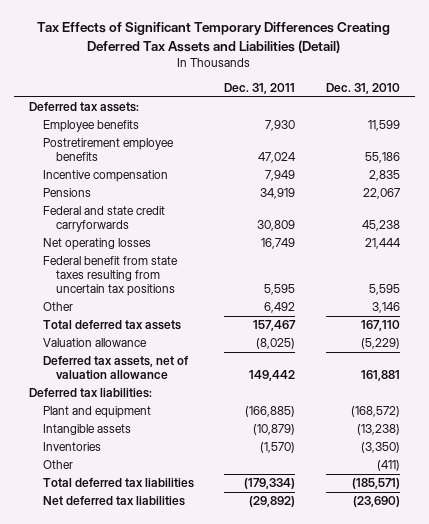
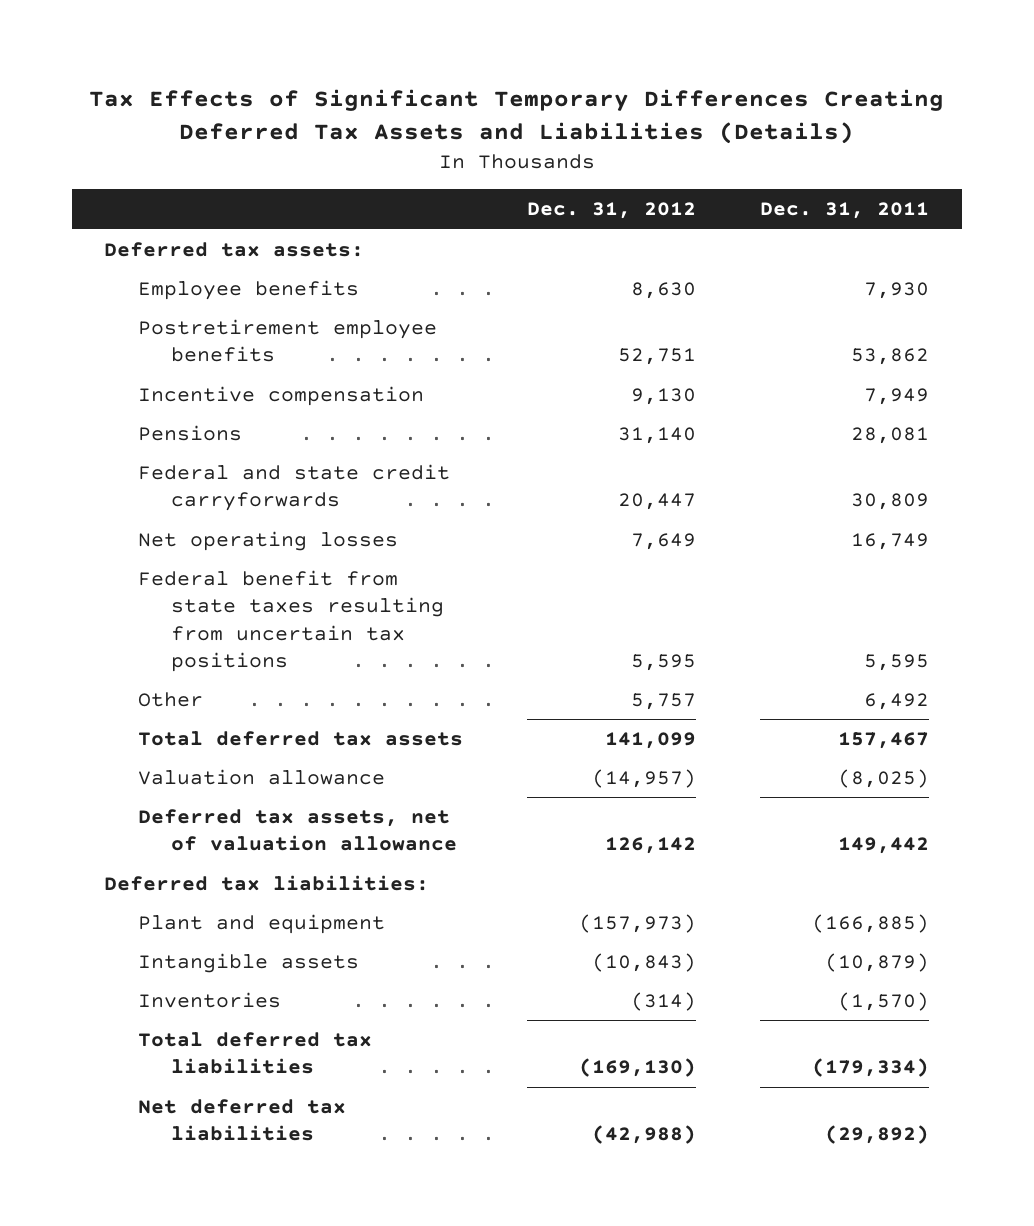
[37,22,391,53] Tax Effects of Significant Temporary Differences Creating Deferred Tax Assets and Liabilities (Detail) -> [88,88,944,145] Tax Effects of Significant Temporary Differences Creating Deferred Tax Assets and Liabilities (Details)
[325,82,400,94] Dec. 31, 2010 -> none
none -> [527,202,697,220] Dec. 31, 2012
[258,152,297,164] 47,024 -> [851,348,930,366] 53,862
[260,188,296,200] 34,919 -> [851,426,930,444] 28,081
[42,460,73,470] Other -> none

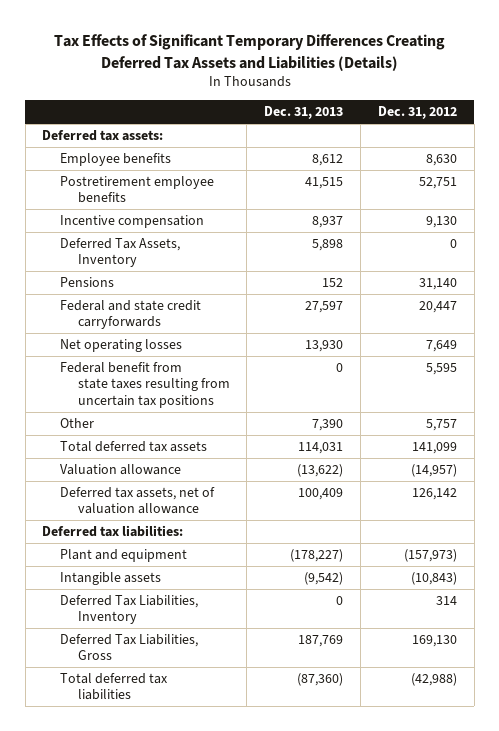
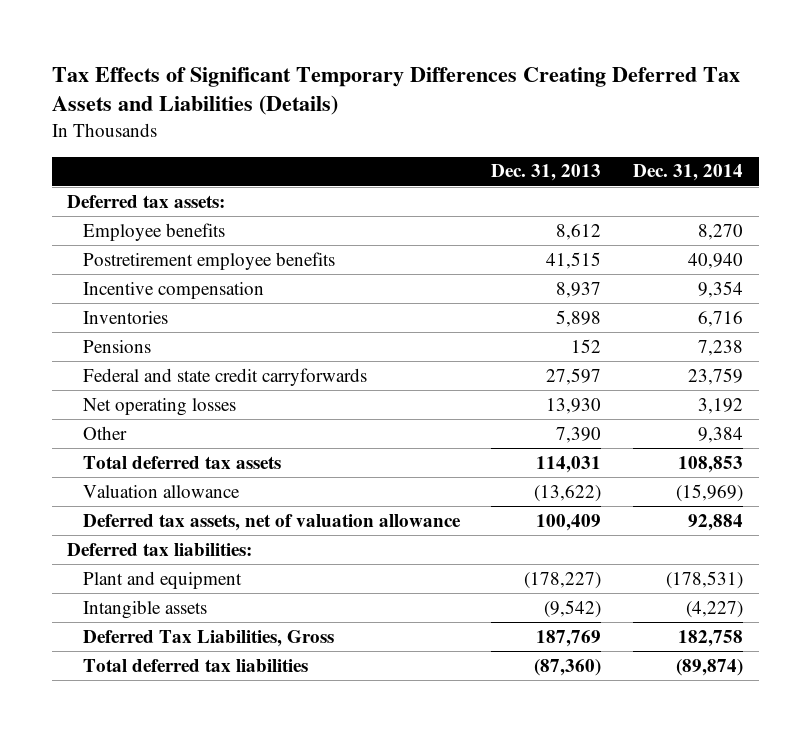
[377,106,457,120] Dec. 31, 2012 -> none
none -> [632,164,743,182] Dec. 31, 2014
[60,237,181,268] Deferred Tax Assets, Inventory -> [82,310,168,324] Inventories
[60,361,230,408] Federal benefit from state taxes resulting from uncertain tax positions -> none
[60,594,199,625] Deferred Tax Liabilities, Inventory -> none

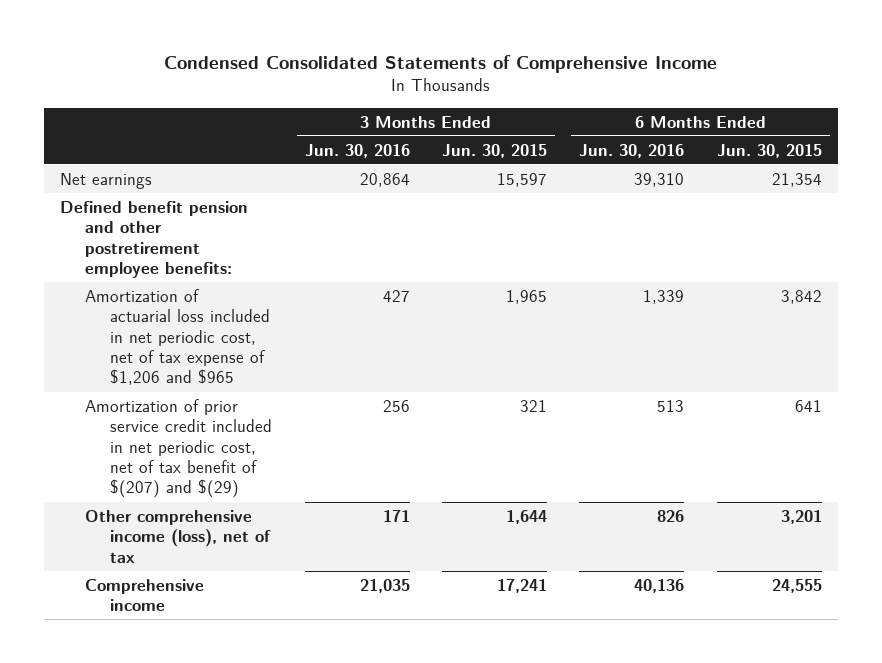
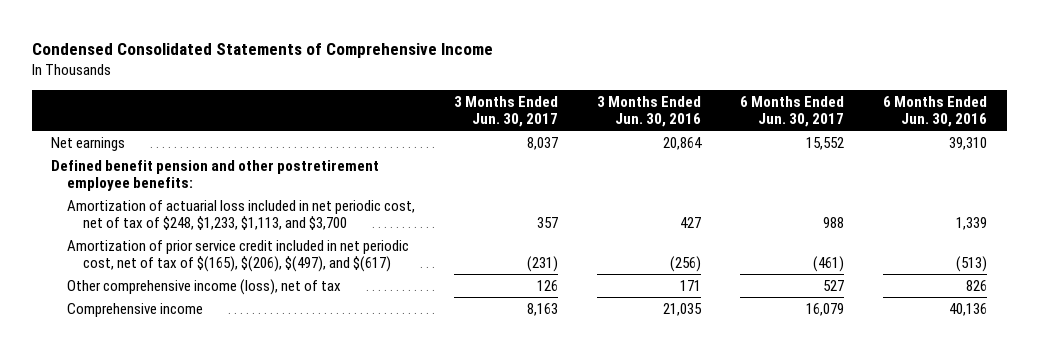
[442,143,548,158] Jun. 30, 2015 -> none
[716,143,822,158] Jun. 30, 2015 -> none
none -> [454,95,559,128] 3 Months Ended Jun. 30, 2017
none -> [740,95,845,128] 6 Months Ended Jun. 30, 2017
[85,288,271,386] Amortization of actuarial loss included in net periodic cost, net of tax expense of $1,206 and $965 -> [67,199,416,231] Amortization of actuarial loss included in net periodic cost, net of tax of $248, $1,233, $1,113, and $3,700
[85,398,273,499] Amortization of prior service credit included in net periodic cost, net of tax benefit of $(207) and $(29) -> [67,239,410,273] Amortization of prior service credit included in net periodic cost, net of tax of $(165), $(206), $(497), and $(617)
[382,399,410,412] 256 -> [670,256,702,273] (256)
[657,399,685,412] 513 -> [956,256,988,273] (513)

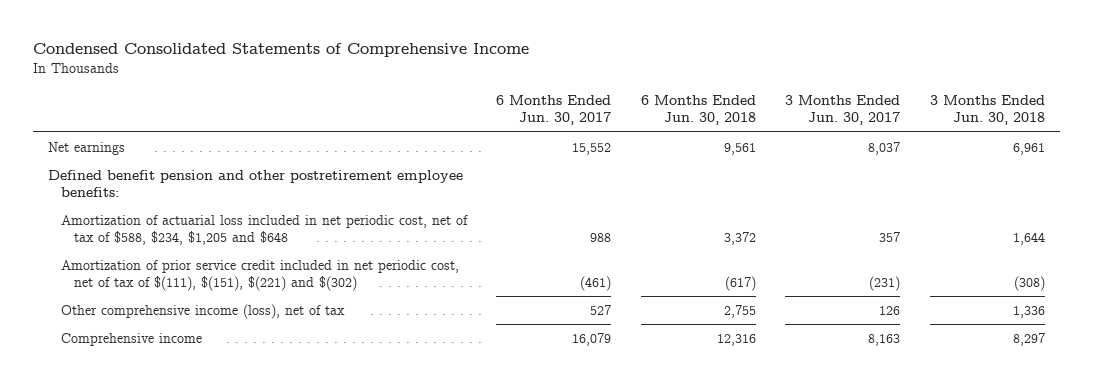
[597,95,702,128] 3 Months Ended Jun. 30, 2016 -> none
[883,95,988,128] 6 Months Ended Jun. 30, 2016 -> none
none -> [640,95,756,126] 6 Months Ended Jun. 30, 2018
none -> [930,95,1046,126] 3 Months Ended Jun. 30, 2018
[67,199,416,231] Amortization of actuarial loss included in net periodic cost, net of tax of $248, $1,233, $1,113, and $3,700 -> [60,214,468,246] Amortization of actuarial loss included in net periodic cost, net of tax of $588, $234, $1,205 and $648
[67,239,410,273] Amortization of prior service credit included in net periodic cost, net of tax of $(165), $(206), $(497), and $(617) -> [60,259,459,292] Amortization of prior service credit included in net periodic cost, net of tax of $(111), $(151), $(221) and $(302)

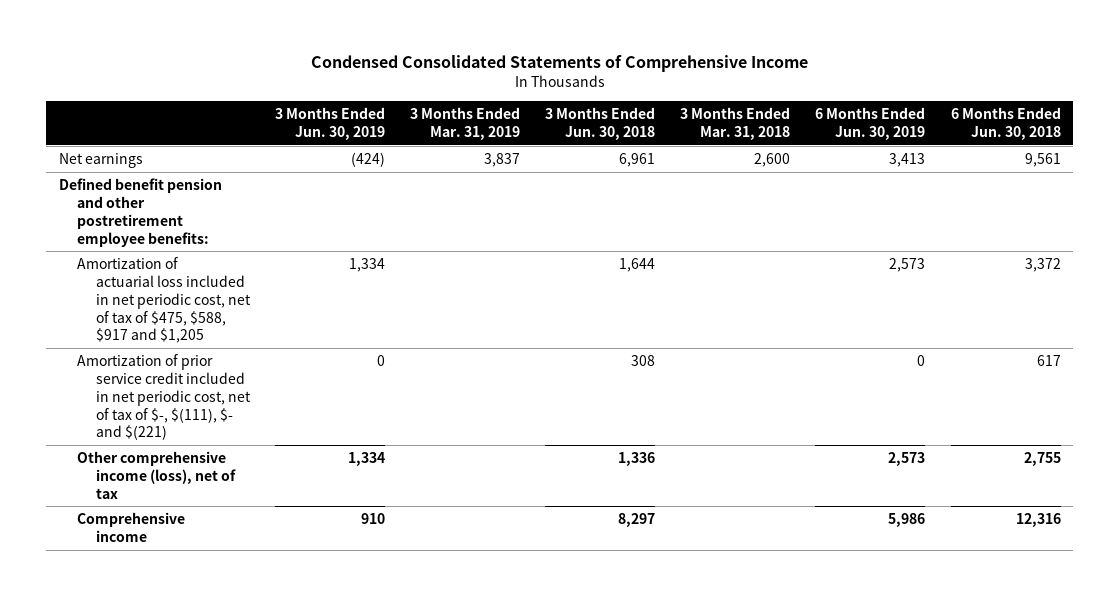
[496,95,612,126] 6 Months Ended Jun. 30, 2017 -> none
[785,95,901,126] 3 Months Ended Jun. 30, 2017 -> none
none -> [274,107,385,140] 3 Months Ended Jun. 30, 2019
none -> [410,107,521,140] 3 Months Ended Mar. 31, 2019
none -> [680,107,791,140] 3 Months Ended Mar. 31, 2018
none -> [815,107,926,140] 6 Months Ended Jun. 30, 2019
[60,214,468,246] Amortization of actuarial loss included in net periodic cost, net of tax of $588, $234, $1,205 and $648 -> [77,257,251,344] Amortization of actuarial loss included in net periodic cost, net of tax of $475, $588, $917 and $1,205
[60,259,459,292] Amortization of prior service credit included in net periodic cost, net of tax of $(111), $(151), $(221) and $(302) -> [77,354,251,441] Amortization of prior service credit included in net periodic cost, net of tax of $-, $(111), $- and $(221)
[724,276,756,292] (617) -> [1036,355,1061,367] 617
[1014,276,1046,292] (308) -> [631,355,656,367] 308

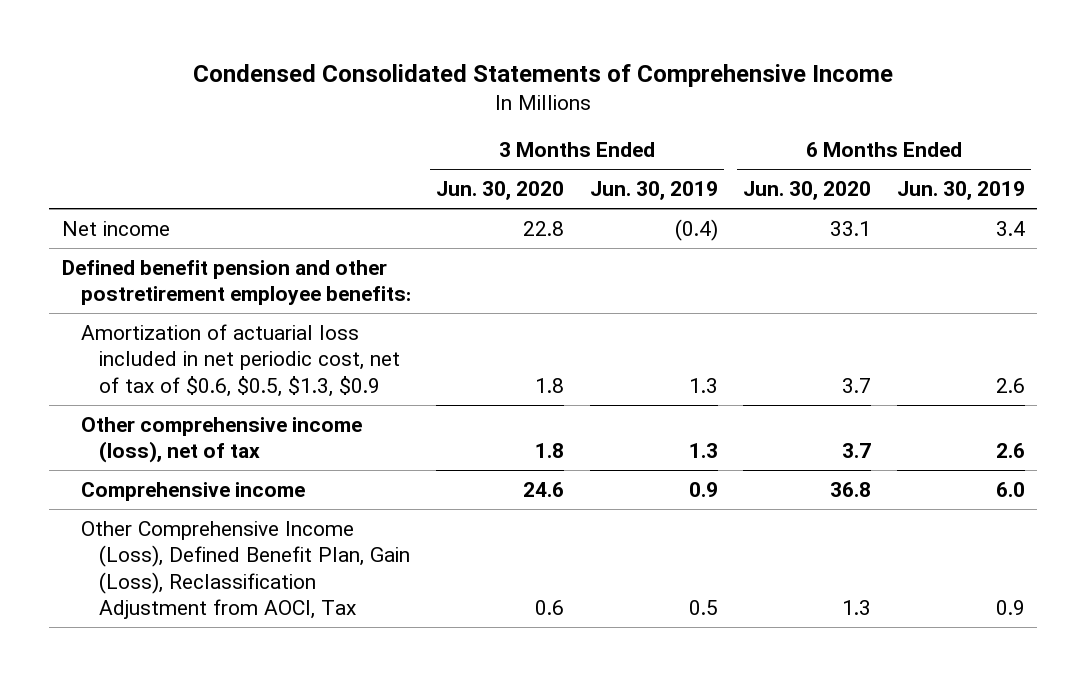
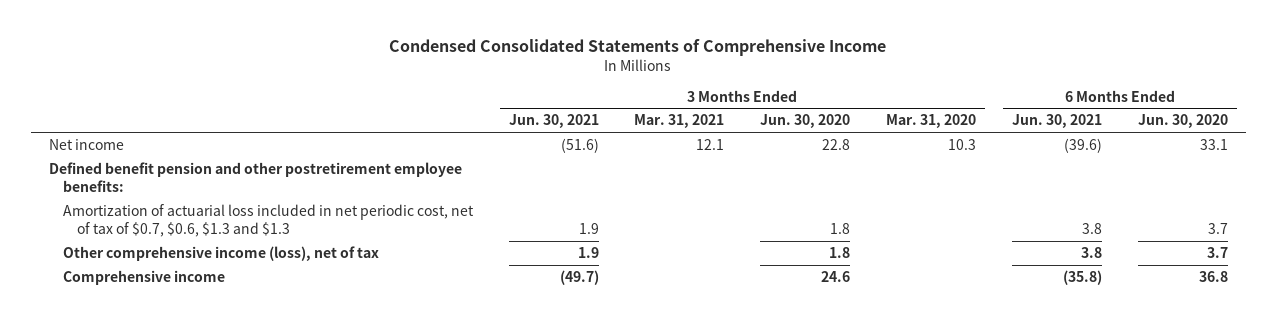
[589,181,718,201] Jun. 30, 2019 -> none
[896,181,1025,201] Jun. 30, 2019 -> none
none -> [508,114,599,129] Jun. 30, 2021
none -> [634,114,725,129] Mar. 31, 2021
none -> [886,114,977,129] Mar. 31, 2020
none -> [1011,114,1102,129] Jun. 30, 2021
[80,323,401,397] Amortization of actuarial loss included in net periodic cost, net of tax of $0.6, $0.5, $1.3, $0.9 -> [62,203,474,237] Amortization of actuarial loss included in net periodic cost, net of tax of $0.7, $0.6, $1.3 and $1.3
[80,520,411,620] Other Comprehensive Income (Loss), Defined Benefit Plan, Gain (Loss), Reclassification Adjustment from AOCI, Tax -> none

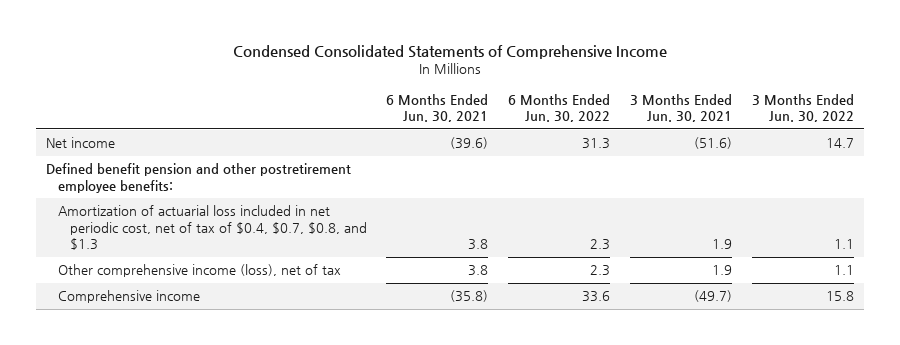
[634,114,725,129] Mar. 31, 2021 -> none
[760,114,851,129] Jun. 30, 2020 -> none
[886,114,977,129] Mar. 31, 2020 -> none
[1137,114,1228,129] Jun. 30, 2020 -> none
none -> [508,93,611,123] 6 Months Ended Jun. 30, 2022
none -> [751,93,854,123] 3 Months Ended Jun. 30, 2022
[62,203,474,237] Amortization of actuarial loss included in net periodic cost, net of tax of $0.7, $0.6, $1.3 and $1.3 -> [57,205,367,251] Amortization of actuarial loss included in net periodic cost, net of tax of $0.4, $0.7, $0.8, and $1.3

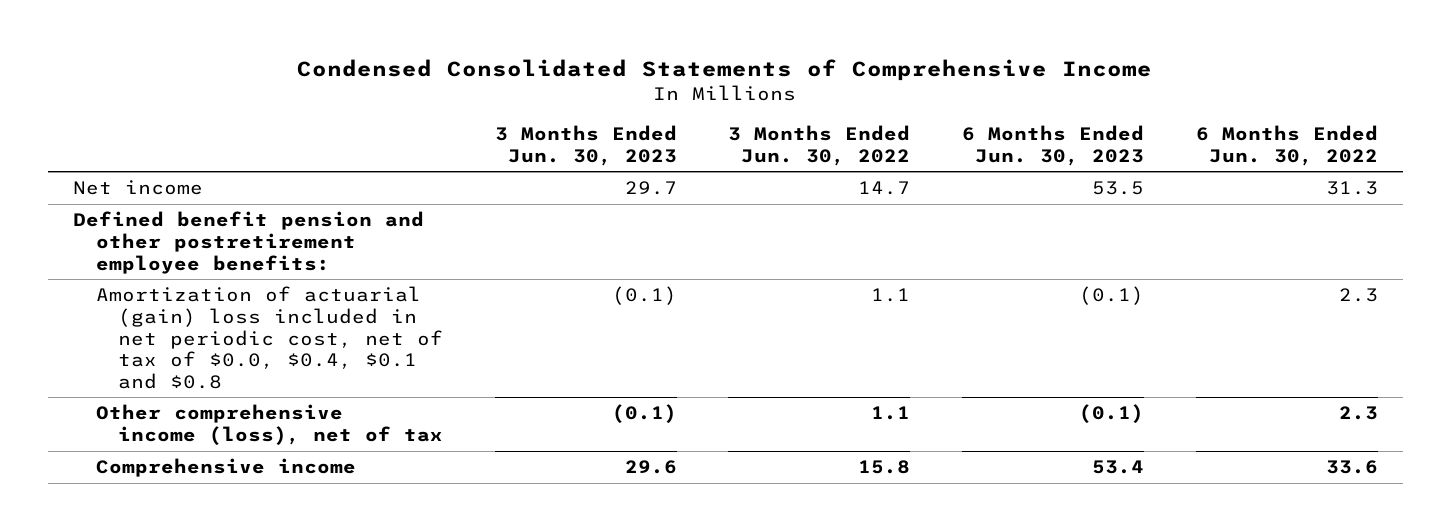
[386,93,489,123] 6 Months Ended Jun. 30, 2021 -> none
[630,93,733,123] 3 Months Ended Jun. 30, 2021 -> none
none -> [494,125,677,166] 3 Months Ended Jun. 30, 2023
none -> [961,125,1144,166] 6 Months Ended Jun. 30, 2023
[57,205,367,251] Amortization of actuarial loss included in net periodic cost, net of tax of $0.4, $0.7, $0.8, and $1.3 -> [95,286,443,389] Amortization of actuarial (gain) loss included in net periodic cost, net of tax of $0.0, $0.4, $0.1 and $0.8

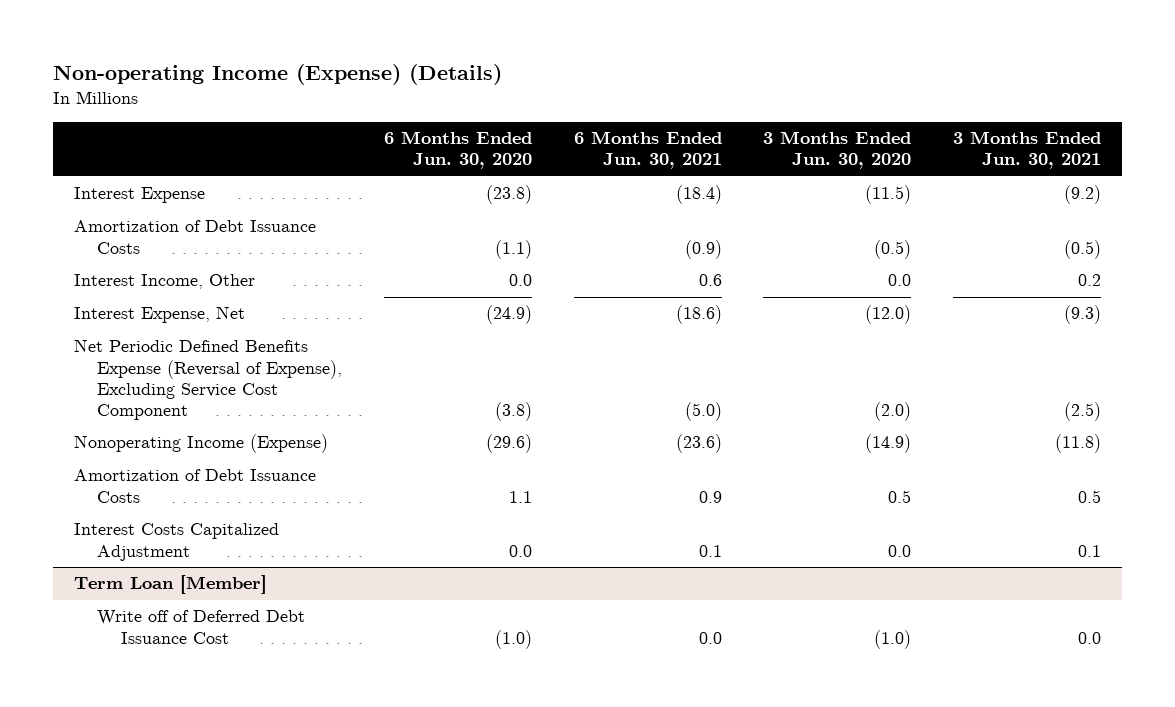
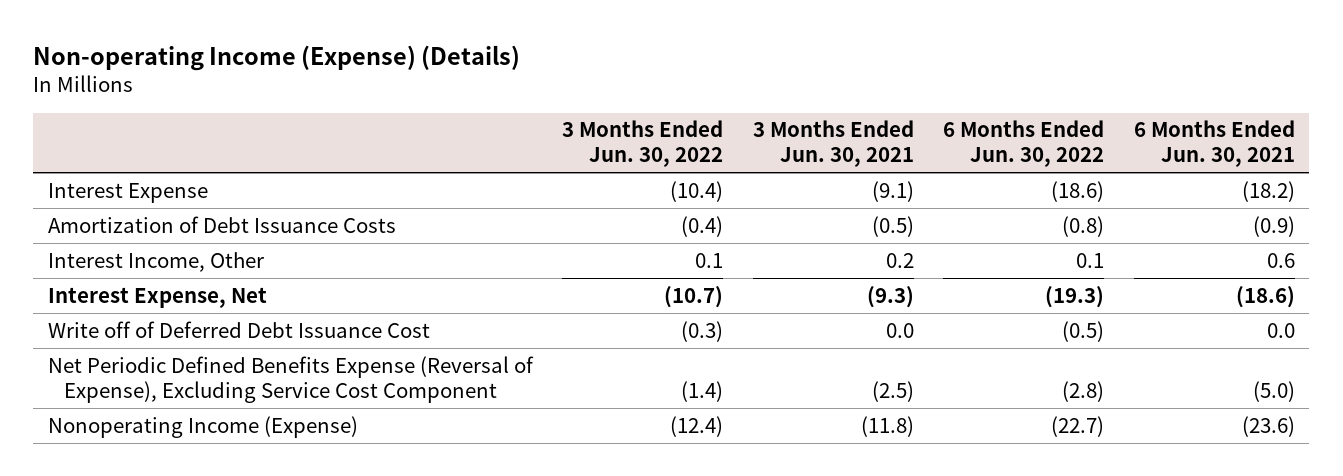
[383,131,532,170] 6 Months Ended Jun. 30, 2020 -> none
[763,131,912,170] 3 Months Ended Jun. 30, 2020 -> none
none -> [562,120,724,168] 3 Months Ended Jun. 30, 2022
none -> [943,120,1105,168] 6 Months Ended Jun. 30, 2022
[675,185,722,205] (18.4) -> [1241,180,1295,202] (18.2)
[1064,185,1102,205] (9.2) -> [871,180,914,202] (9.1)
none -> [48,320,431,338] Write off of Deferred Debt Issuance Cost
[73,469,316,503] Amortization of Debt Issuance Costs -> none
[73,523,279,561] Interest Costs Capitalized Adjustment -> none
[73,575,267,595] Term Loan [Member] -> none
[97,610,306,644] Write off of Deferred Debt Issuance Cost -> none

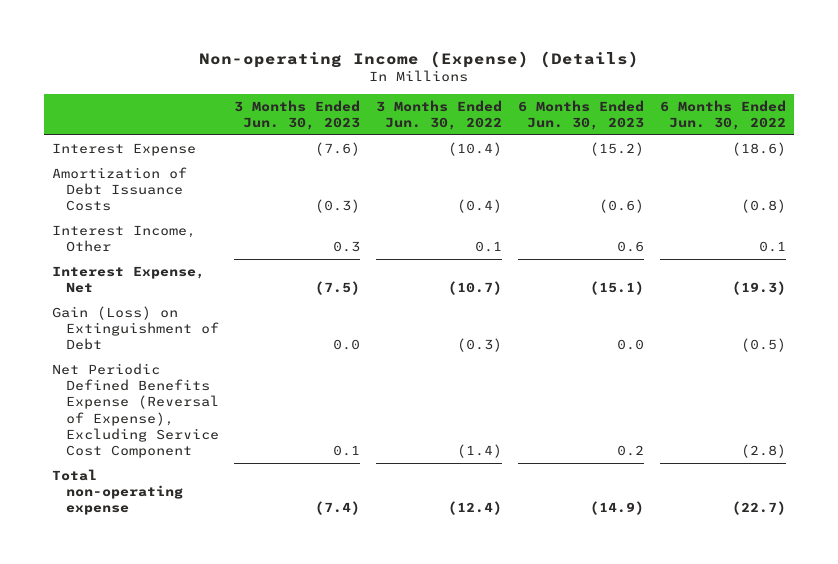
[752,120,914,168] 3 Months Ended Jun. 30, 2021 -> none
[1133,120,1295,168] 6 Months Ended Jun. 30, 2021 -> none
none -> [234,99,361,131] 3 Months Ended Jun. 30, 2023
none -> [517,99,644,131] 6 Months Ended Jun. 30, 2023
[48,320,431,338] Write off of Deferred Debt Issuance Cost -> none
none -> [51,305,219,351] Gain (Loss) on Extinguishment of Debt
[48,415,359,438] Nonoperating Income (Expense) -> [51,468,183,516] Total non-operating expense

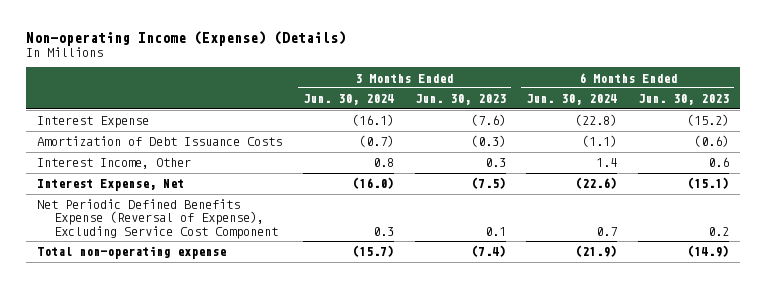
[376,99,503,131] 3 Months Ended Jun. 30, 2022 -> none
[659,99,786,131] 6 Months Ended Jun. 30, 2022 -> none
none -> [302,94,394,106] Jun. 30, 2024
none -> [526,94,618,106] Jun. 30, 2024
[51,305,219,351] Gain (Loss) on Extinguishment of Debt -> none

